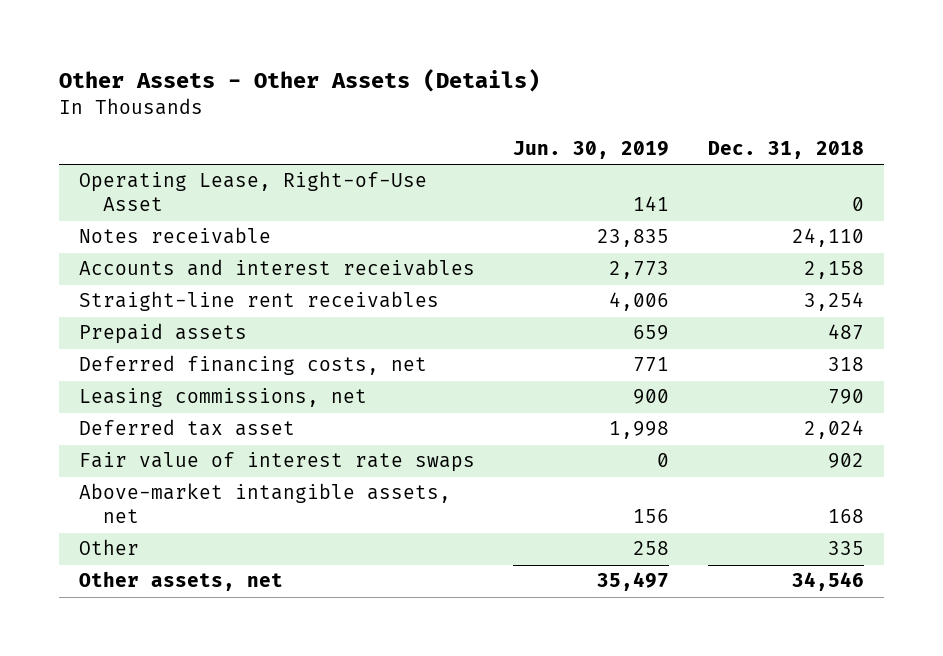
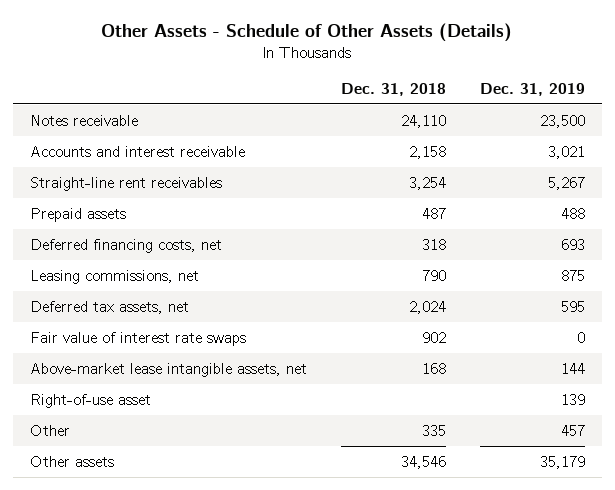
[59,69,541,93] Other Assets - Other Assets (Details) -> [101,22,513,42] Other Assets - Schedule of Other Assets (Details)
[513,140,670,159] Jun. 30, 2019 -> none
none -> [479,82,585,96] Dec. 31, 2019
[78,171,427,212] Operating Lease, Right-of-Use Asset -> none
[78,259,475,277] Accounts and interest receivables -> [29,145,245,157] Accounts and interest receivable
[78,419,295,437] Deferred tax asset -> [29,300,189,314] Deferred tax assets, net
[78,483,451,524] Above-market intangible assets, net -> [29,362,307,377] Above-market lease intangible assets, net
none -> [29,393,151,408] Right-of-use asset
[78,571,283,592] Other assets, net -> [29,455,114,467] Other assets

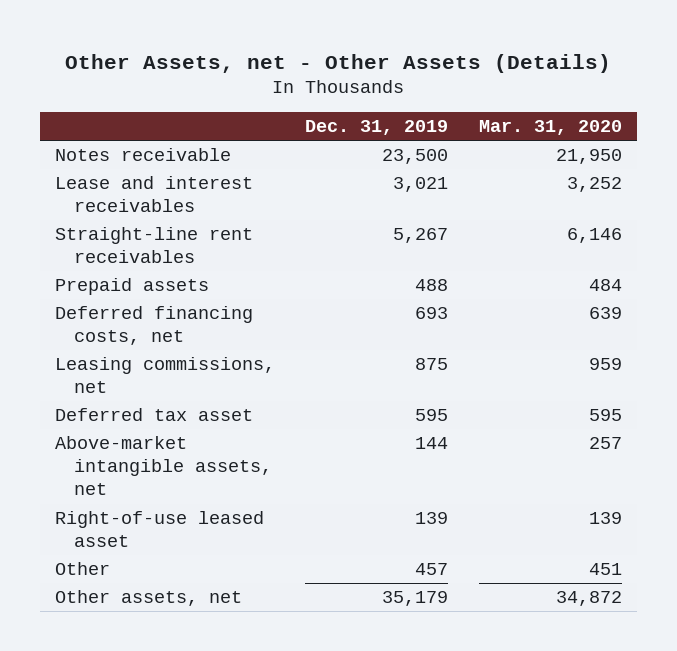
[101,22,513,42] Other Assets - Schedule of Other Assets (Details) -> [65,53,612,73] Other Assets, net - Other Assets (Details)
[340,82,446,96] Dec. 31, 2018 -> none
none -> [478,119,622,135] Mar. 31, 2020
[29,145,245,157] Accounts and interest receivable -> [55,176,254,213] Lease and interest receivables
[29,331,246,346] Fair value of interest rate swaps -> none
[29,300,189,314] Deferred tax assets, net -> [55,408,254,422] Deferred tax asset
[29,362,307,377] Above-market lease intangible assets, net -> [55,436,273,496] Above-market intangible assets, net
[29,393,151,408] Right-of-use asset -> [55,511,265,548] Right-of-use leased asset
[29,455,114,467] Other assets -> [55,590,243,607] Other assets, net

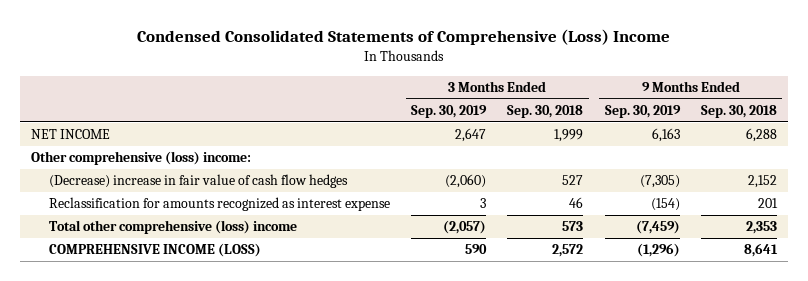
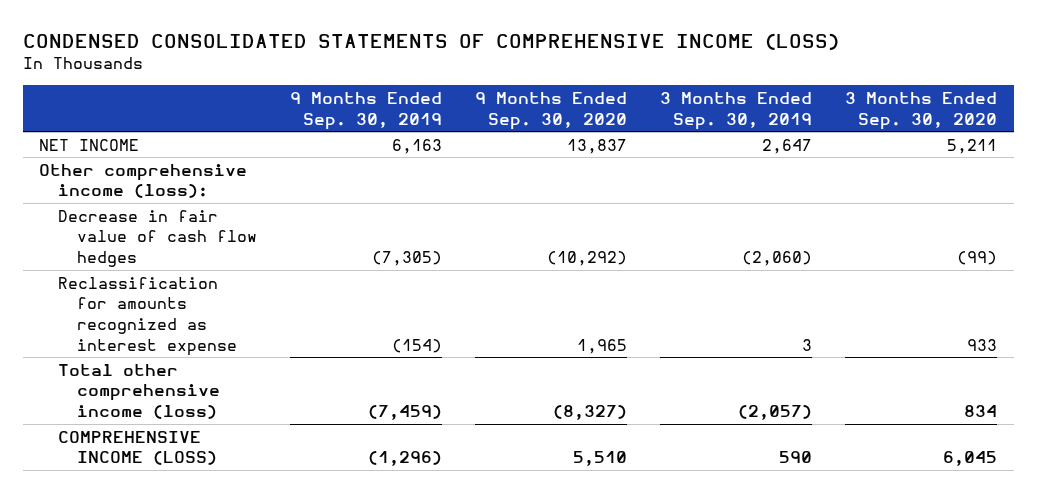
[136,29,670,46] Condensed Consolidated Statements of Comprehensive (Loss) Income -> [22,32,839,50] CONDENSED CONSOLIDATED STATEMENTS OF COMPREHENSIVE INCOME (LOSS)
[507,104,584,118] Sep. 30, 2018 -> none
[700,104,777,118] Sep. 30, 2018 -> none
none -> [475,91,628,130] 9 Months Ended Sep. 30, 2020
none -> [845,91,998,130] 3 Months Ended Sep. 30, 2020
[31,151,252,166] Other comprehensive (loss) income: -> [39,163,248,199] Other comprehensive income (loss):
[48,174,348,189] (Decrease) increase in fair value of cash flow hedges -> [58,209,258,268] Decrease in fair value of cash flow hedges
[48,220,297,235] Total other comprehensive (loss) income -> [58,363,221,420] Total other comprehensive income (loss)

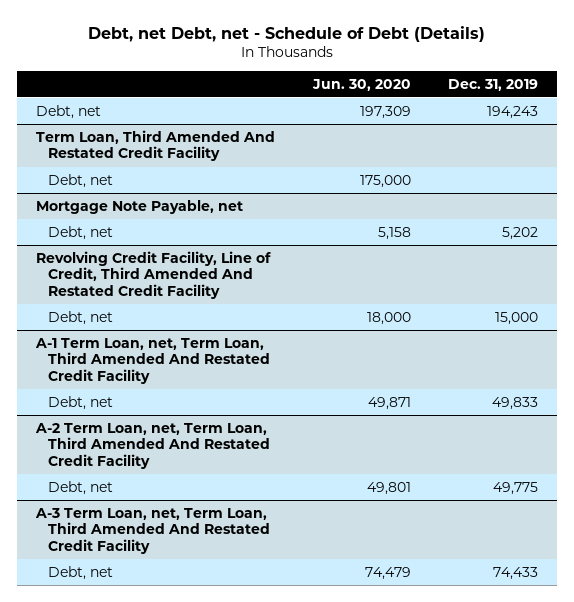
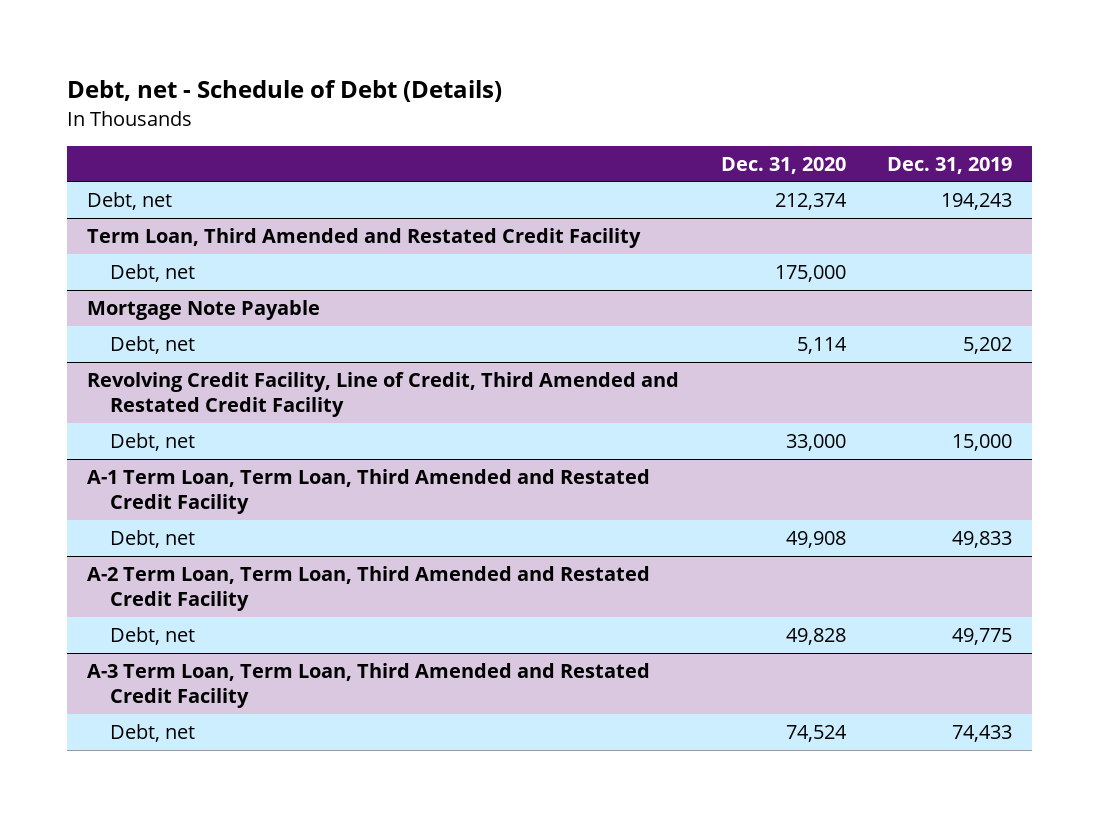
[88,25,486,42] Debt, net Debt, net - Schedule of Debt (Details) -> [66,80,502,103] Debt, net - Schedule of Debt (Details)
[311,78,411,91] Jun. 30, 2020 -> none
none -> [720,156,846,174] Dec. 31, 2020
[36,129,276,162] Term Loan, Third Amended And Restated Credit Facility -> [87,227,642,248] Term Loan, Third Amended and Restated Credit Facility
[36,199,244,214] Mortgage Note Payable, net -> [87,299,321,320] Mortgage Note Payable
[36,250,272,300] Revolving Credit Facility, Line of Credit, Third Amended And Restated Credit Facility -> [87,371,680,418] Revolving Credit Facility, Line of Credit, Third Amended and Restated Credit Facility
[35,337,270,385] A-1 Term Loan, net, Term Loan, Third Amended And Restated Credit Facility -> [87,468,651,515] A-1 Term Loan, Term Loan, Third Amended and Restated Credit Facility
[35,422,270,470] A-2 Term Loan, net, Term Loan, Third Amended And Restated Credit Facility -> [87,565,651,612] A-2 Term Loan, Term Loan, Third Amended and Restated Credit Facility
[35,507,270,555] A-3 Term Loan, net, Term Loan, Third Amended And Restated Credit Facility -> [87,662,651,709] A-3 Term Loan, Term Loan, Third Amended and Restated Credit Facility

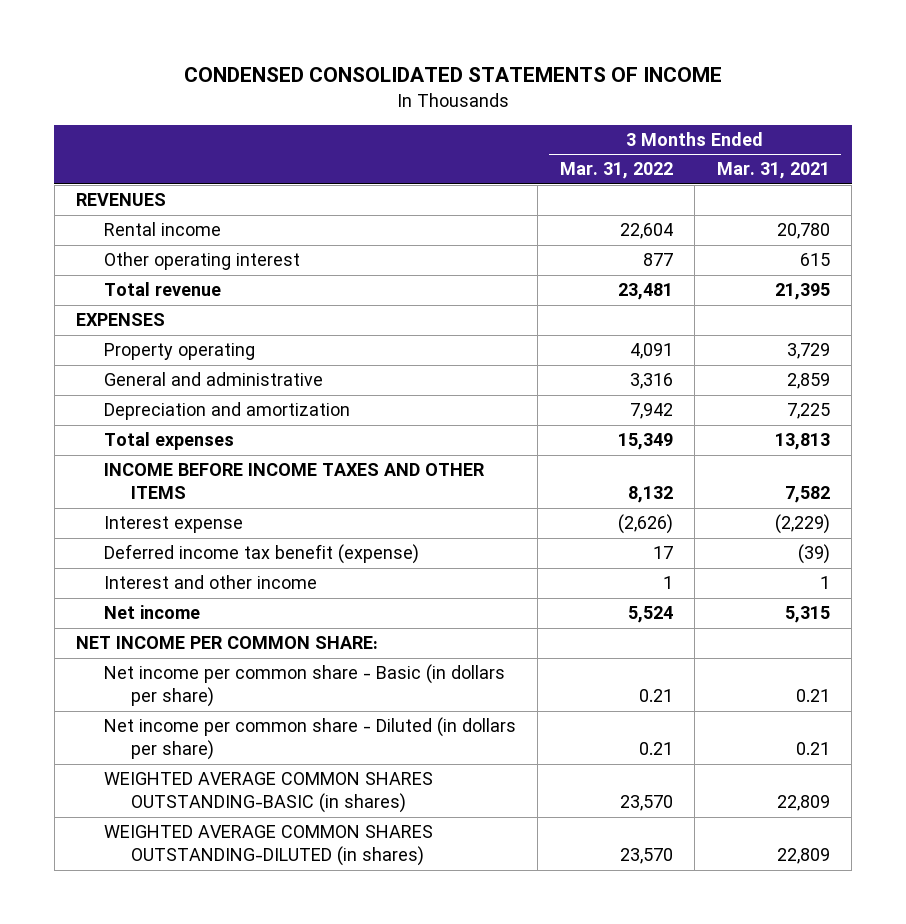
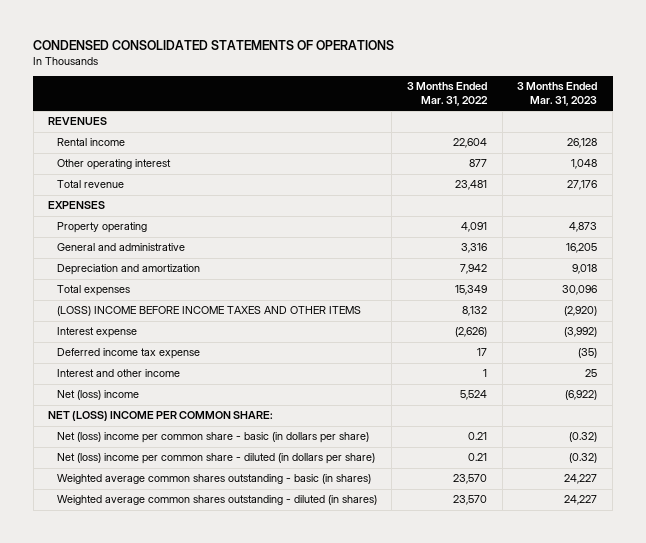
[184,67,723,83] CONDENSED CONSOLIDATED STATEMENTS OF INCOME -> [33,40,395,51] CONDENSED CONSOLIDATED STATEMENTS OF OPERATIONS
[716,162,830,180] Mar. 31, 2021 -> none
none -> [517,82,598,106] 3 Months Ended Mar. 31, 2023
[103,463,485,500] INCOME BEFORE INCOME TAXES AND OTHER ITEMS -> [56,306,361,317] (LOSS) INCOME BEFORE INCOME TAXES AND OTHER ITEMS
[103,544,419,565] Deferred income tax benefit (expense) -> [56,348,200,360] Deferred income tax expense
[103,605,200,620] Net income -> [56,390,139,401] Net (loss) income
[76,636,379,650] NET INCOME PER COMMON SHARE: -> [48,411,274,422] NET (LOSS) INCOME PER COMMON SHARE:
[103,664,505,708] Net income per common share - Basic (in dollars per share) -> [56,432,369,444] Net (loss) income per common share - basic (in dollars per share)
[103,717,516,761] Net income per common share - Diluted (in dollars per share) -> [56,453,375,465] Net (loss) income per common share - diluted (in dollars per share)
[103,772,433,814] WEIGHTED AVERAGE COMMON SHARES OUTSTANDING-BASIC (in shares) -> [56,474,371,485] Weighted average common shares outstanding - basic (in shares)
[103,825,433,867] WEIGHTED AVERAGE COMMON SHARES OUTSTANDING-DILUTED (in shares) -> [56,495,377,506] Weighted average common shares outstanding - diluted (in shares)

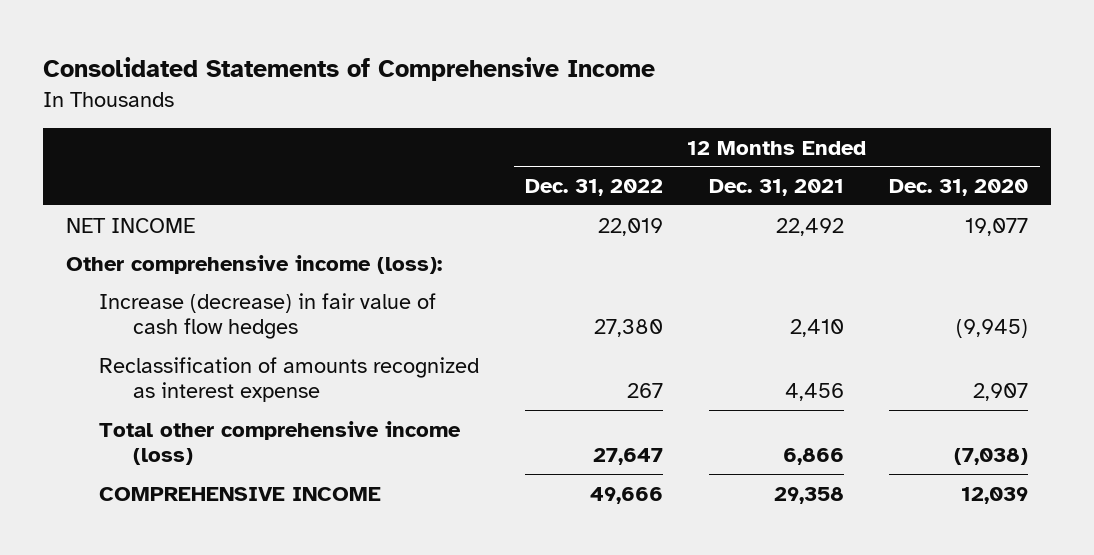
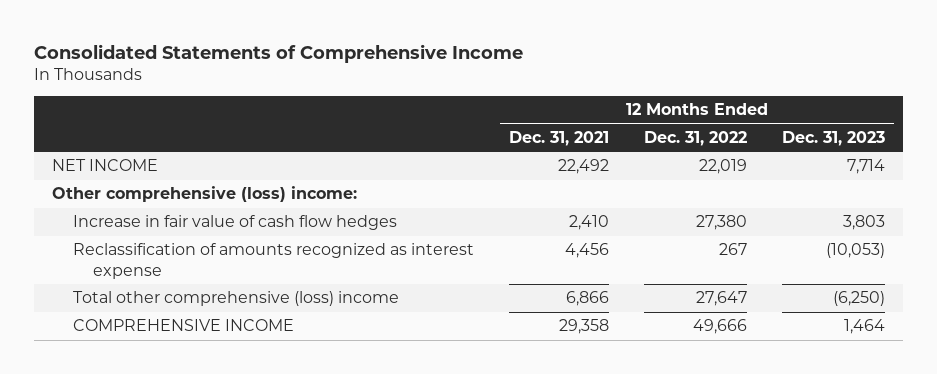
[889,179,1029,197] Dec. 31, 2020 -> none
none -> [782,130,886,146] Dec. 31, 2023
[65,254,442,274] Other comprehensive income (loss): -> [51,186,357,203] Other comprehensive (loss) income:
[99,292,437,340] Increase (decrease) in fair value of cash flow hedges -> [72,215,397,231] Increase in fair value of cash flow hedges
[99,420,462,466] Total other comprehensive income (loss) -> [72,291,399,307] Total other comprehensive (loss) income

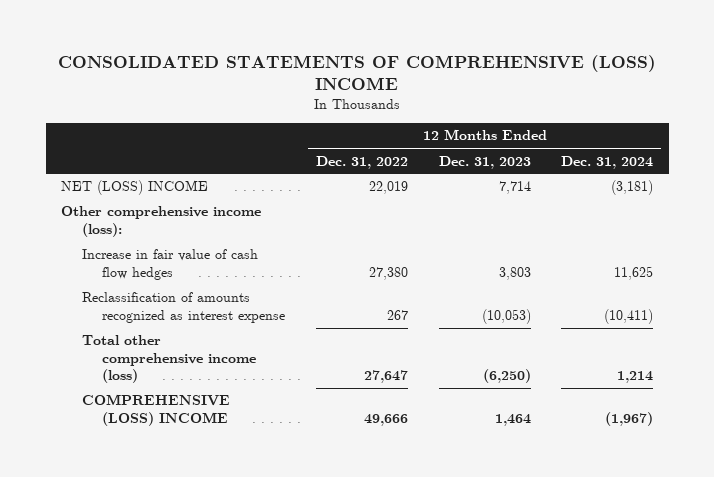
[34,43,524,63] Consolidated Statements of Comprehensive Income -> [58,54,657,90] CONSOLIDATED STATEMENTS OF COMPREHENSIVE (LOSS) INCOME
[508,130,609,146] Dec. 31, 2021 -> none
none -> [561,155,654,169] Dec. 31, 2024
[51,159,158,172] NET INCOME -> [60,180,208,196] NET (LOSS) INCOME
[51,186,357,203] Other comprehensive (loss) income: -> [60,206,261,237] Other comprehensive income (loss):
[72,291,399,307] Total other comprehensive (loss) income -> [81,335,257,384] Total other comprehensive income (loss)
[72,319,294,332] COMPREHENSIVE INCOME -> [81,394,230,426] COMPREHENSIVE (LOSS) INCOME

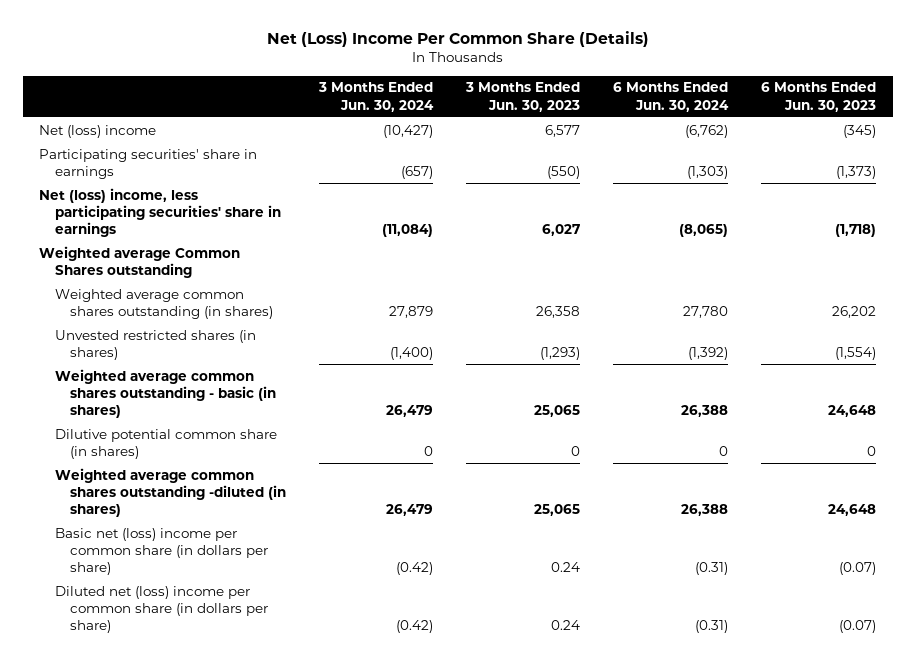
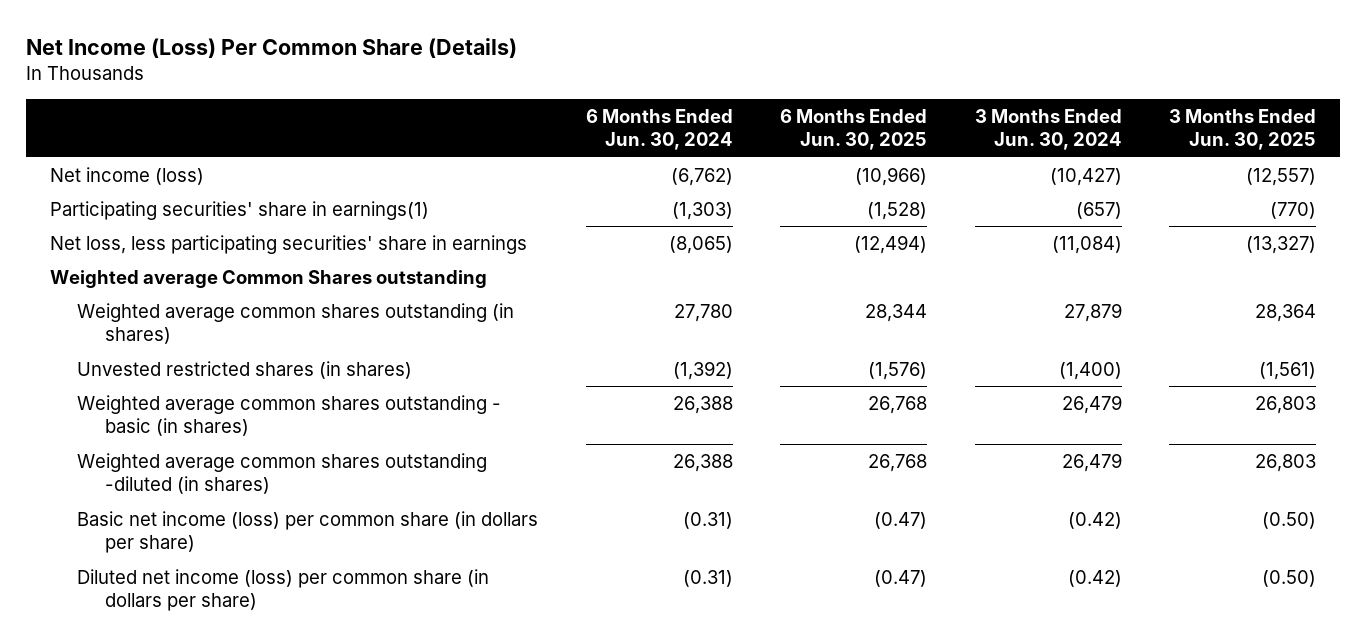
[266,30,649,47] Net (Loss) Income Per Common Share (Details) -> [26,38,518,59] Net Income (Loss) Per Common Share (Details)
[465,82,581,112] 3 Months Ended Jun. 30, 2023 -> none
[761,82,877,112] 6 Months Ended Jun. 30, 2023 -> none
none -> [780,108,928,151] 6 Months Ended Jun. 30, 2025
none -> [1168,108,1316,151] 3 Months Ended Jun. 30, 2025
[39,124,157,138] Net (loss) income -> [49,166,204,185] Net income (loss)
[39,148,258,179] Participating securities' share in earnings -> [49,200,429,220] Participating securities' share in earnings(1)
[39,187,281,238] Net (loss) income, less participating securities' share in earnings -> [49,234,527,254] Net loss, less participating securities' share in earnings
[54,428,277,459] Dilutive potential common share (in shares) -> none
[54,527,269,576] Basic net (loss) income per common share (in dollars per share) -> [77,510,539,554] Basic net income (loss) per common share (in dollars per share)
[54,585,269,634] Diluted net (loss) income per common share (in dollars per share) -> [77,568,490,612] Diluted net income (loss) per common share (in dollars per share)

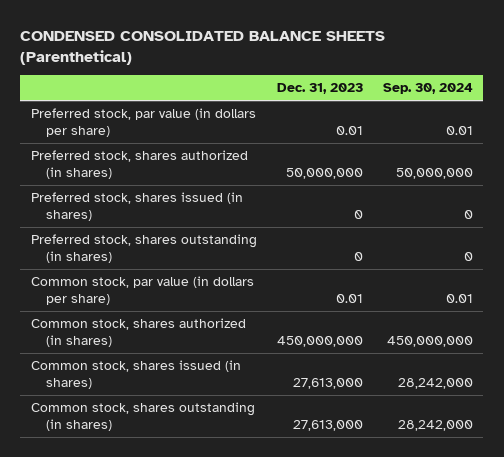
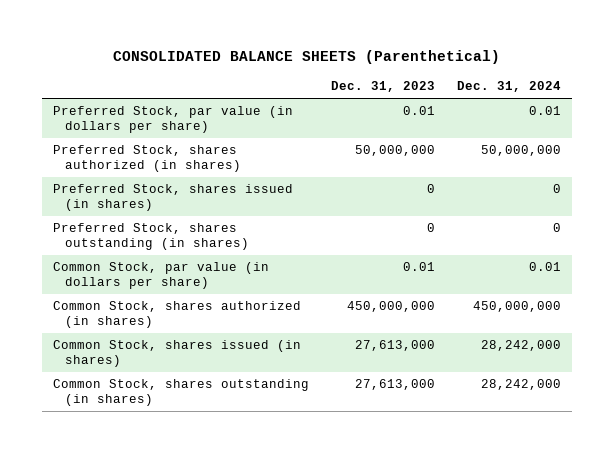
[20,31,386,66] CONDENSED CONSOLIDATED BALANCE SHEETS (Parenthetical) -> [112,50,500,65] CONSOLIDATED BALANCE SHEETS (Parenthetical)
[383,83,474,95] Sep. 30, 2024 -> none
none -> [456,81,561,93] Dec. 31, 2024
[30,107,256,137] Preferred stock, par value (in dollars per share) -> [52,106,293,134] Preferred Stock, par value (in dollars per share)
[30,149,248,179] Preferred stock, shares authorized (in shares) -> [52,145,241,173] Preferred Stock, shares authorized (in shares)
[30,191,243,221] Preferred stock, shares issued (in shares) -> [52,184,293,212] Preferred Stock, shares issued (in shares)
[30,233,257,263] Preferred stock, shares outstanding (in shares) -> [52,223,249,251] Preferred Stock, shares outstanding (in shares)
[30,275,254,305] Common stock, par value (in dollars per share) -> [52,262,269,290] Common Stock, par value (in dollars per share)
[30,317,246,347] Common stock, shares authorized (in shares) -> [52,301,301,329] Common Stock, shares authorized (in shares)
[30,359,241,389] Common stock, shares issued (in shares) -> [52,340,301,368] Common Stock, shares issued (in shares)
[30,401,255,431] Common stock, shares outstanding (in shares) -> [52,379,309,407] Common Stock, shares outstanding (in shares)

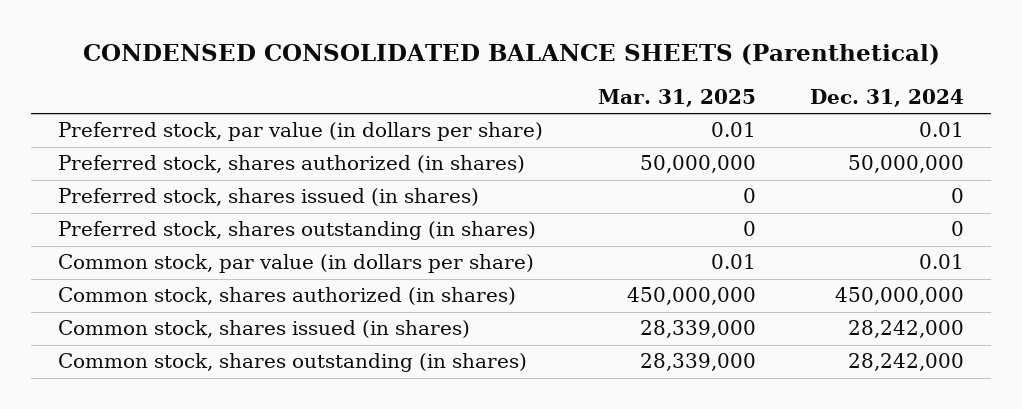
[112,50,500,65] CONSOLIDATED BALANCE SHEETS (Parenthetical) -> [83,44,941,66] CONDENSED CONSOLIDATED BALANCE SHEETS (Parenthetical)
[330,81,435,93] Dec. 31, 2023 -> none
none -> [597,89,756,108] Mar. 31, 2025
[52,106,293,134] Preferred Stock, par value (in dollars per share) -> [58,122,544,142] Preferred stock, par value (in dollars per share)
[52,145,241,173] Preferred Stock, shares authorized (in shares) -> [58,155,526,174] Preferred stock, shares authorized (in shares)
[52,184,293,212] Preferred Stock, shares issued (in shares) -> [58,188,480,207] Preferred stock, shares issued (in shares)
[52,223,249,251] Preferred Stock, shares outstanding (in shares) -> [58,221,537,241] Preferred stock, shares outstanding (in shares)
[52,262,269,290] Common Stock, par value (in dollars per share) -> [58,254,535,274] Common stock, par value (in dollars per share)
[52,301,301,329] Common Stock, shares authorized (in shares) -> [58,287,517,306] Common stock, shares authorized (in shares)
[52,340,301,368] Common Stock, shares issued (in shares) -> [58,320,471,339] Common stock, shares issued (in shares)
[52,379,309,407] Common Stock, shares outstanding (in shares) -> [58,353,528,373] Common stock, shares outstanding (in shares)

